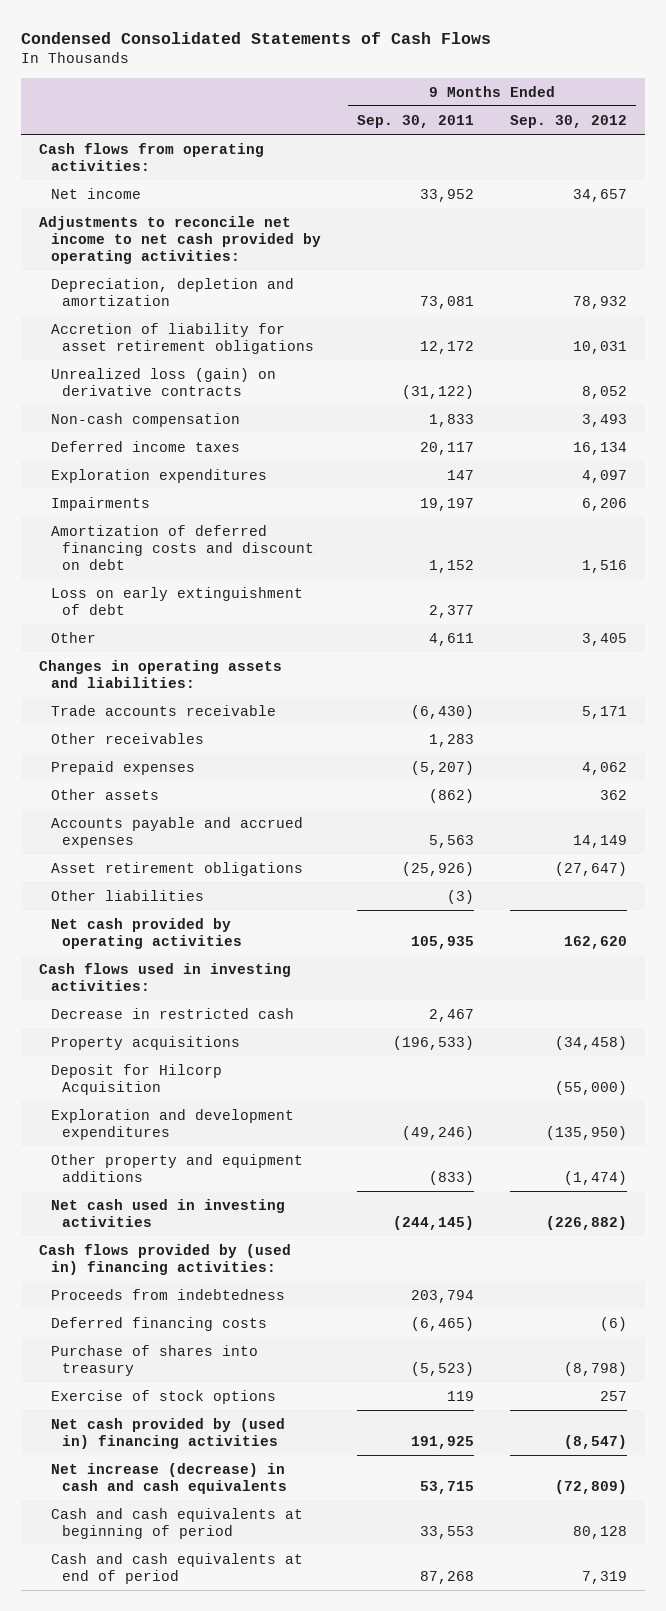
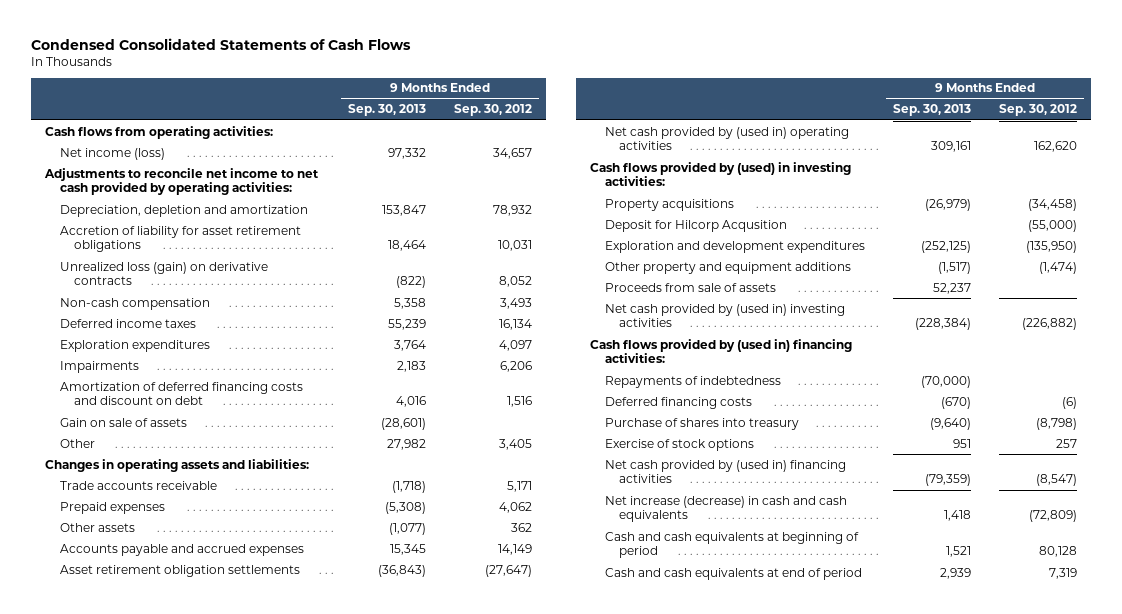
[356,114,474,128] Sep. 30, 2011 -> none
none -> [347,104,426,117] Sep. 30, 2013
[50,187,141,199] Net income -> [59,147,165,160] Net income (loss)
[50,586,303,615] Loss on early extinguishment of debt -> none
none -> [59,417,187,427] Gain on sale of assets
[50,732,204,744] Other receivables -> none
[50,889,204,901] Other liabilities -> none
[50,1007,294,1019] Decrease in restricted cash -> none
[50,861,303,876] Asset retirement obligations -> [59,564,300,577] Asset retirement obligation settlements
[50,917,243,949] Net cash provided by operating activities -> [604,126,849,151] Net cash provided by (used in) operating activities
[39,962,292,991] Cash flows used in investing activities: -> [590,161,852,187] Cash flows provided by (used) in investing activities:
[50,1063,222,1095] Deposit for Hilcorp Acquisition -> [604,219,787,232] Deposit for Hilcorp Acqusition
none -> [604,282,776,292] Proceeds from sale of assets
[50,1198,285,1227] Net cash used in investing activities -> [604,303,845,328] Net cash provided by (used in) investing activities
[50,1288,285,1300] Proceeds from indebtedness -> none
none -> [604,375,781,388] Repayments of indebtedness

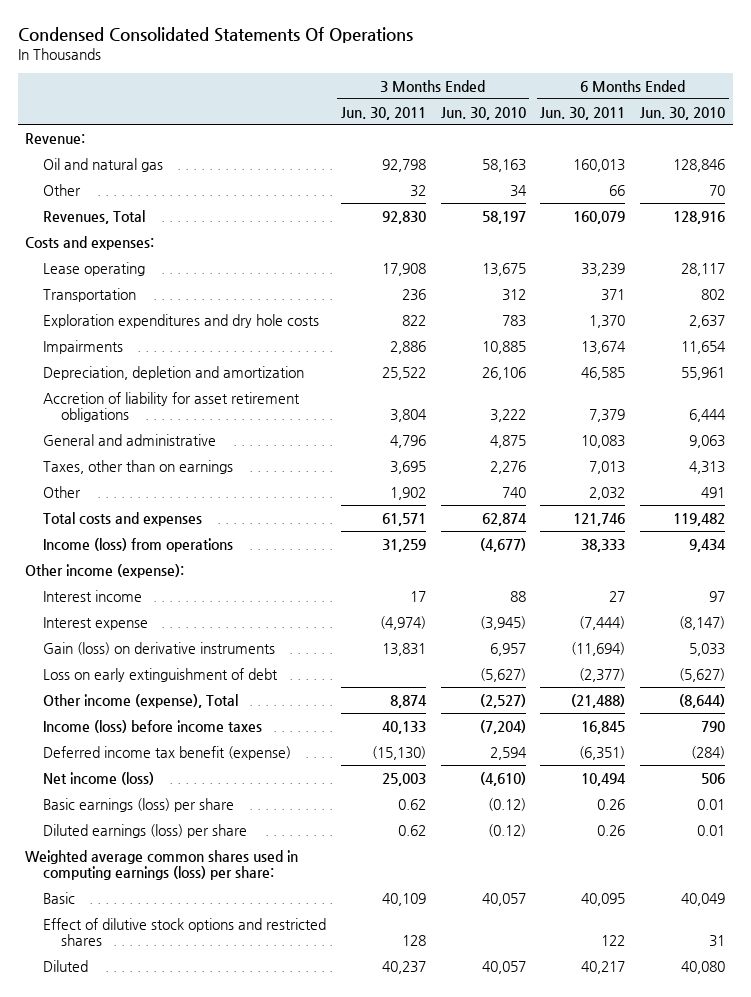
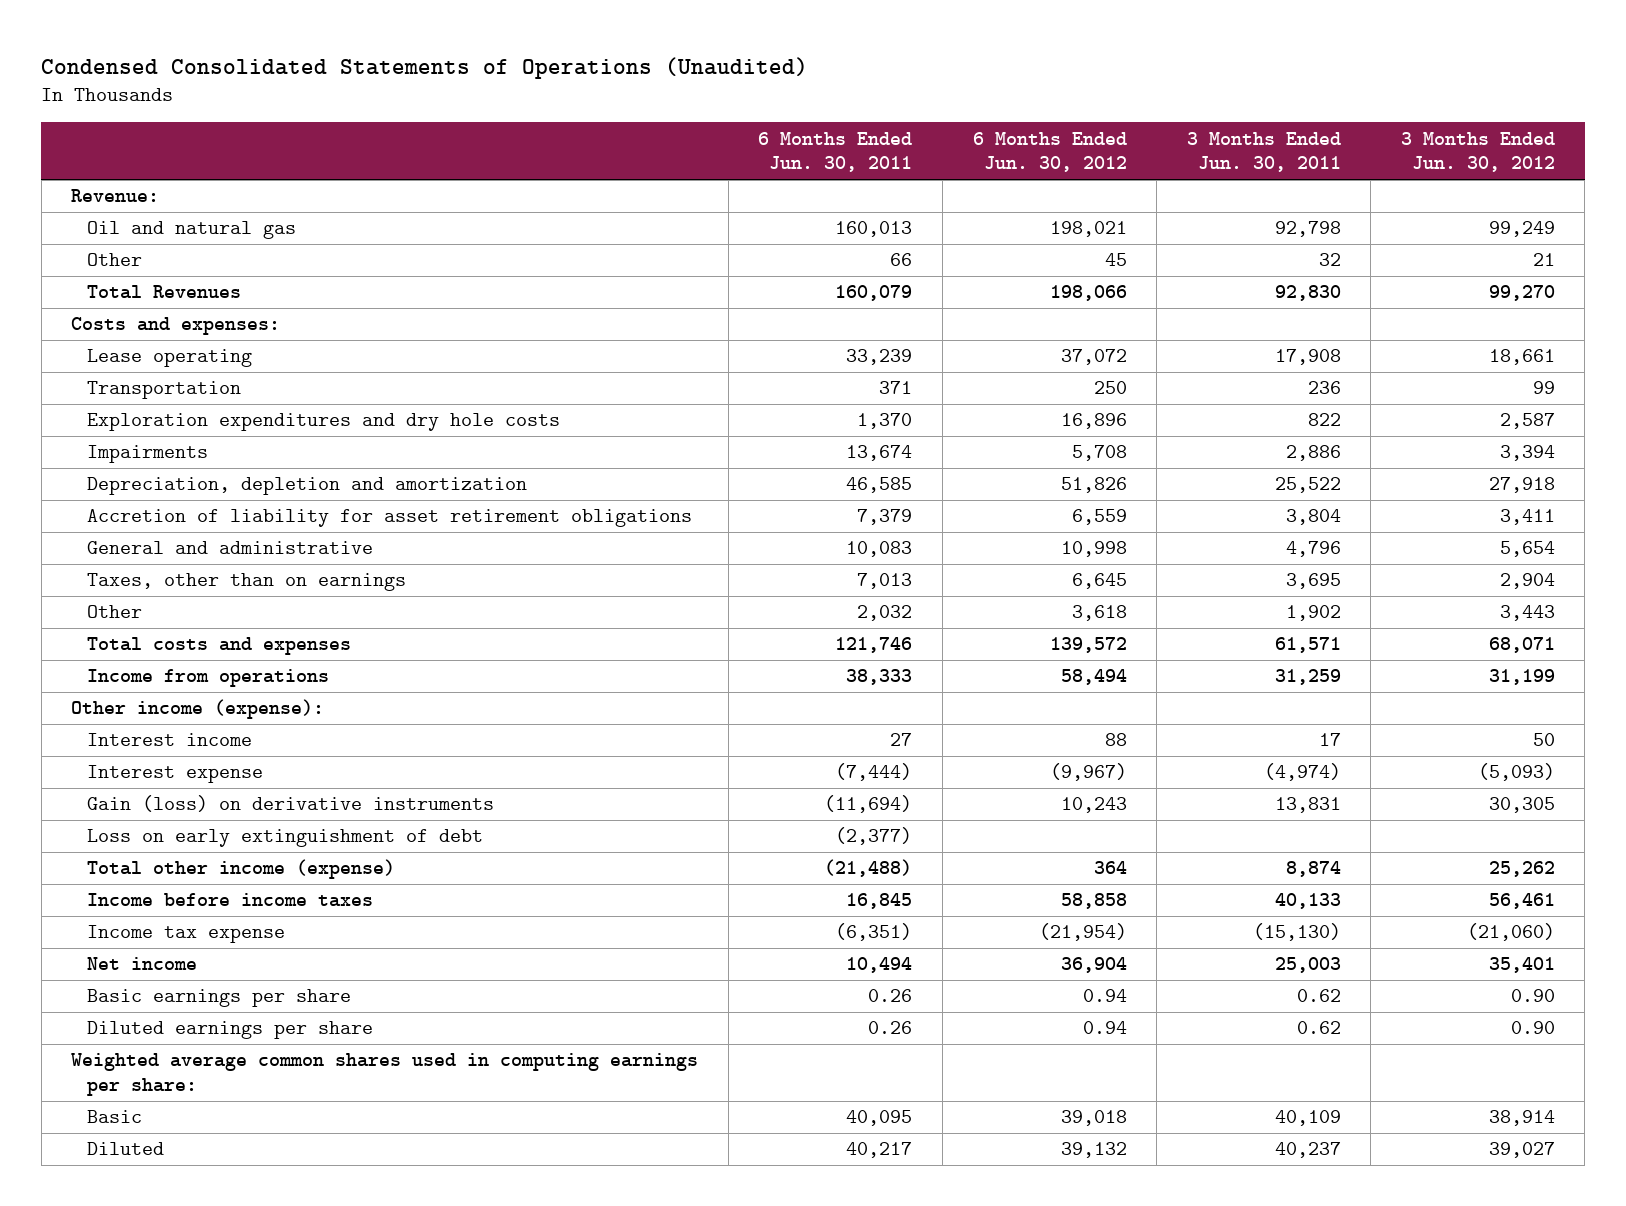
[17,26,413,43] Condensed Consolidated Statements Of Operations -> [41,56,809,79] Condensed Consolidated Statements of Operations (Unaudited)
[440,106,526,120] Jun. 30, 2010 -> none
[640,106,726,120] Jun. 30, 2010 -> none
none -> [972,131,1127,173] 6 Months Ended Jun. 30, 2012
none -> [1400,131,1555,173] 3 Months Ended Jun. 30, 2012
[42,209,145,224] Revenues, Total -> [87,285,242,300] Total Revenues
[42,537,233,552] Income (loss) from operations -> [87,669,330,688] Income from operations
[42,693,238,708] Other income (expense), Total -> [87,859,396,880] Total other income (expense)
[42,719,262,733] Income (loss) before income taxes -> [87,893,374,908] Income before income taxes
[42,745,291,760] Deferred income tax benefit (expense) -> [87,925,286,944] Income tax expense
[42,771,154,785] Net income (loss) -> [87,957,198,971] Net income
[42,797,234,812] Basic earnings (loss) per share -> [87,989,352,1008] Basic earnings per share
[42,823,247,838] Diluted earnings (loss) per share -> [87,1021,374,1040] Diluted earnings per share
[25,849,299,881] Weighted average common shares used in computing earnings (loss) per share: -> [71,1053,699,1097] Weighted average common shares used in computing earnings per share:
[42,917,326,947] Effect of dilutive stock options and restricted shares -> none

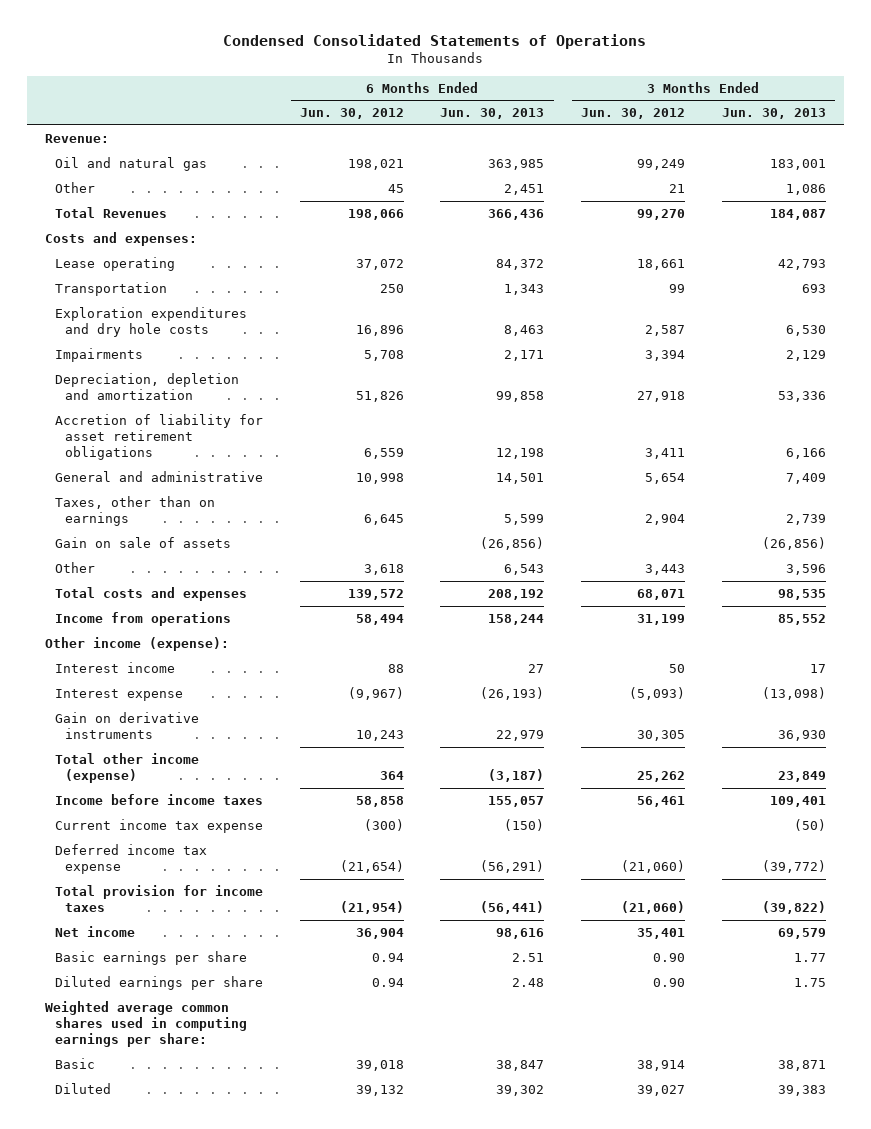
[41,56,809,79] Condensed Consolidated Statements of Operations (Unaudited) -> [223,34,647,50] Condensed Consolidated Statements of Operations
[758,131,913,173] 6 Months Ended Jun. 30, 2011 -> none
[1186,131,1341,173] 3 Months Ended Jun. 30, 2011 -> none
none -> [440,108,545,120] Jun. 30, 2013
none -> [721,108,826,120] Jun. 30, 2013
none -> [54,536,231,548] Gain on sale of assets
[87,829,484,848] Loss on early extinguishment of debt -> none
[87,795,495,813] Gain (loss) on derivative instruments -> [54,711,199,739] Gain on derivative instruments
none -> [54,818,263,833] Current income tax expense
none -> [54,843,207,874] Deferred income tax expense
[87,925,286,944] Income tax expense -> [54,884,263,912] Total provision for income taxes

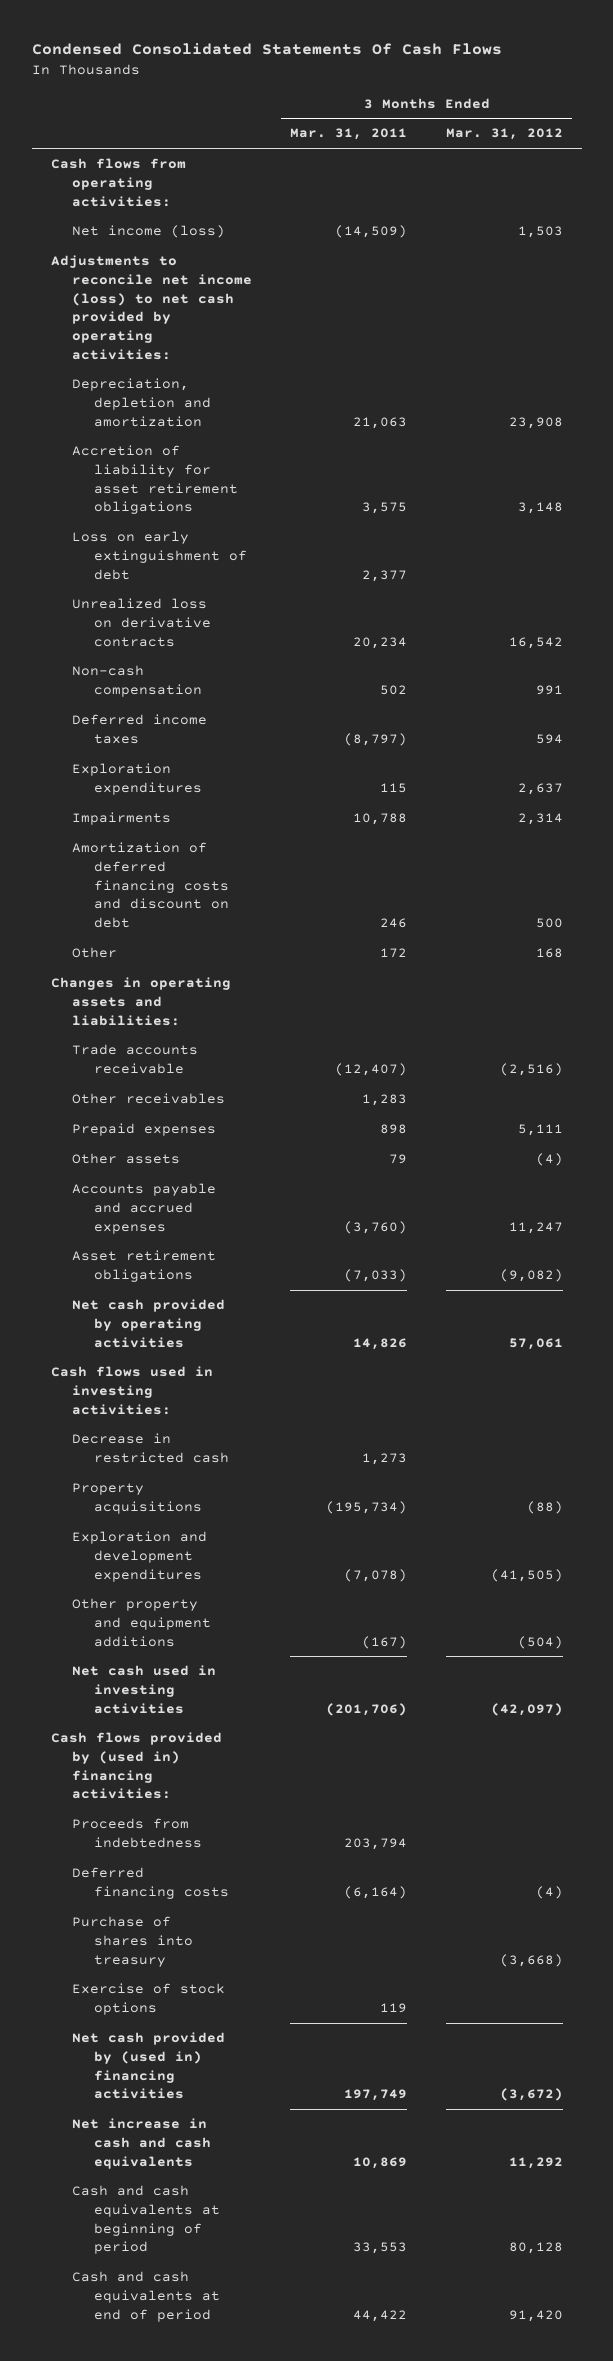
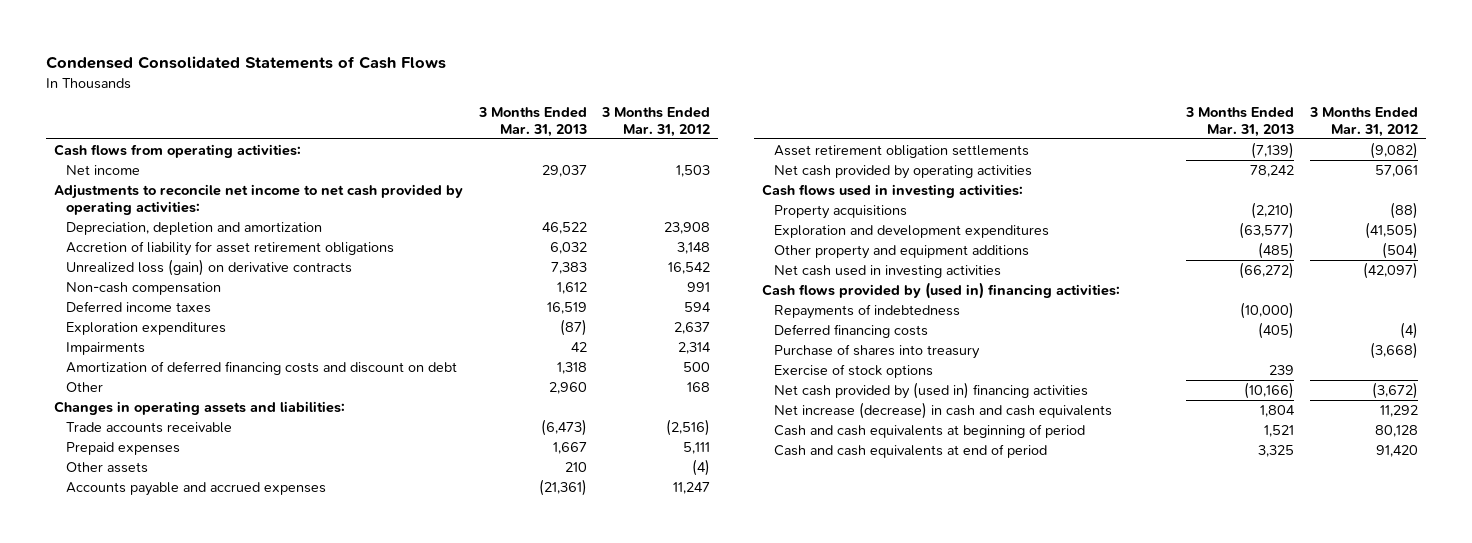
[31,43,502,56] Condensed Consolidated Statements Of Cash Flows -> [46,56,447,70] Condensed Consolidated Statements of Cash Flows
[290,128,408,141] Mar. 31, 2011 -> none
none -> [477,107,587,137] 3 Months Ended Mar. 31, 2013
[72,225,226,239] Net income (loss) -> [66,165,141,176] Net income
[50,255,253,360] Adjustments to reconcile net income (loss) to net cash provided by operating activities: -> [54,184,464,215] Adjustments to reconcile net income to net cash provided by operating activities:
[72,531,247,580] Loss on early extinguishment of debt -> none
[72,598,211,647] Unrealized loss on derivative contracts -> [66,259,353,277] Unrealized loss (gain) on derivative contracts
[72,1093,226,1105] Other receivables -> none
[72,1250,217,1282] Asset retirement obligations -> [774,145,1030,159] Asset retirement obligation settlements
[72,1433,229,1463] Decrease in restricted cash -> none
[72,1818,202,1848] Proceeds from indebtedness -> none
none -> [774,304,961,320] Repayments of indebtedness
[72,2118,211,2169] Net increase in cash and cash equivalents -> [774,402,1113,420] Net increase (decrease) in cash and cash equivalents

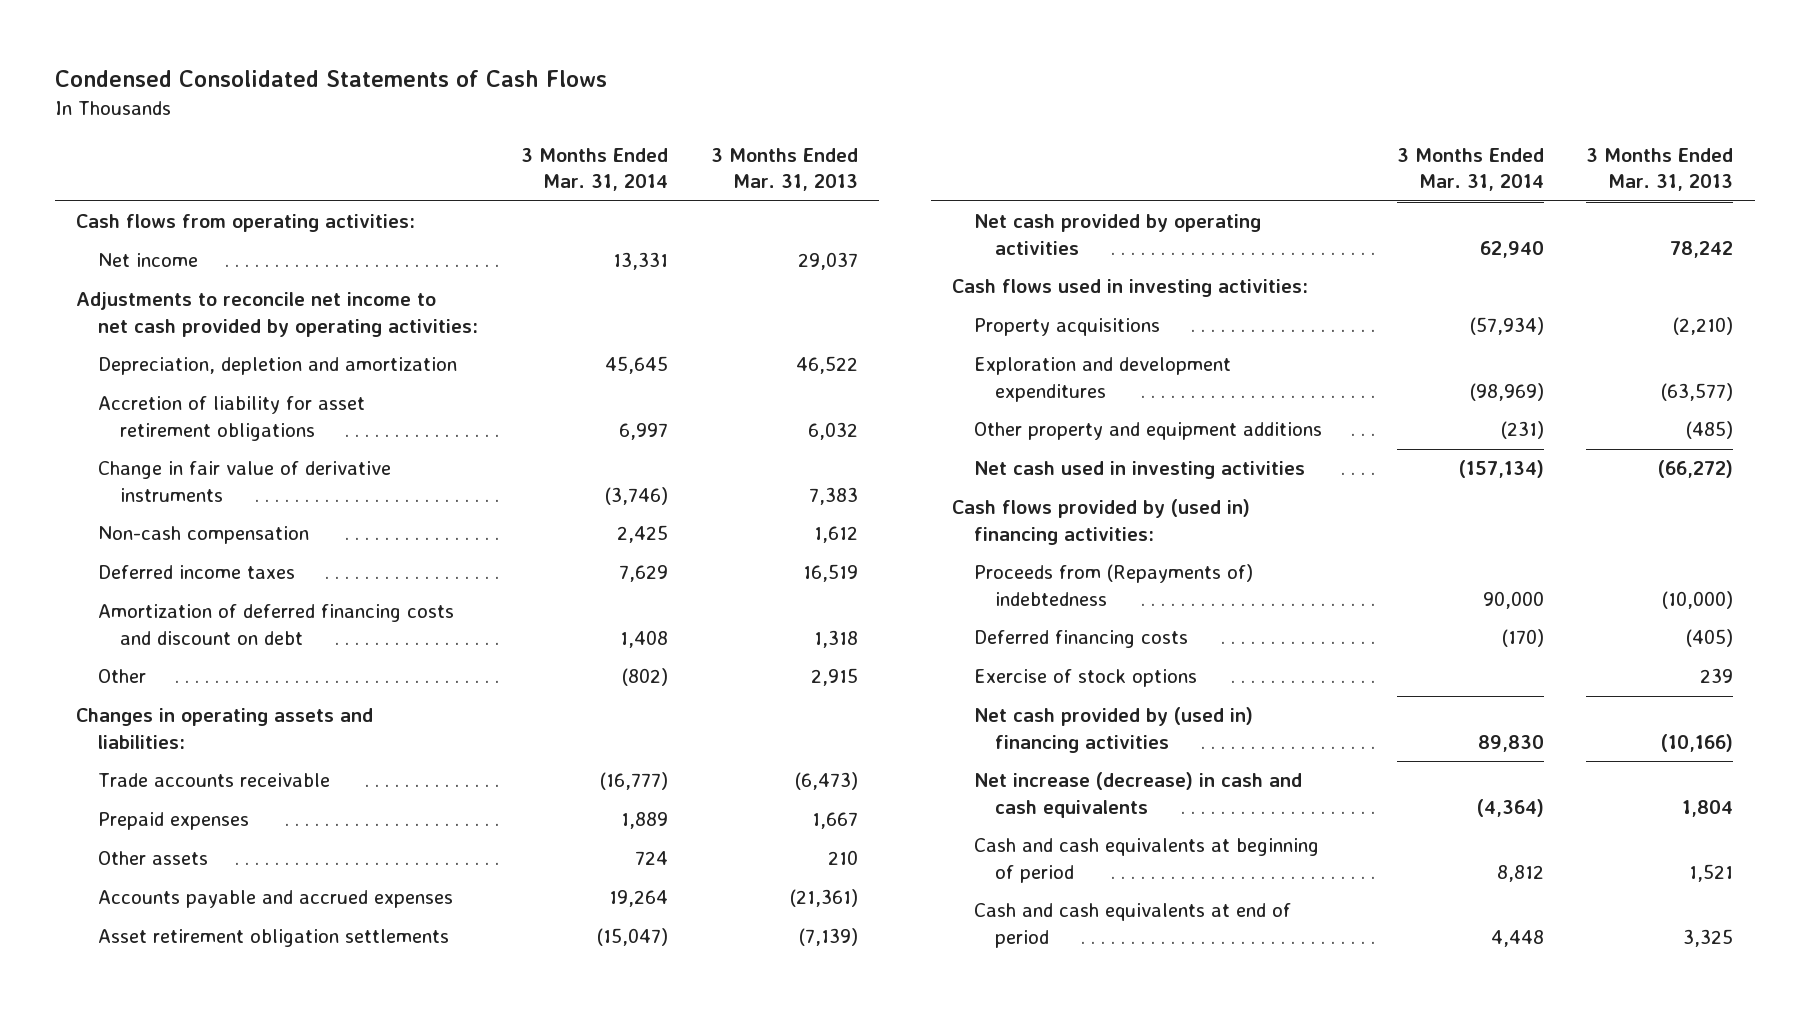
[601,107,711,137] 3 Months Ended Mar. 31, 2012 -> none
none -> [520,147,668,192] 3 Months Ended Mar. 31, 2014
[66,259,353,277] Unrealized loss (gain) on derivative contracts -> [97,461,391,502] Change in fair value of derivative instruments
[66,322,227,336] Exploration expenditures -> none
[66,342,146,356] Impairments -> none
[548,382,587,395] 2,960 -> [810,668,858,687] 2,915
[774,304,961,320] Repayments of indebtedness -> [973,564,1253,606] Proceeds from (Repayments of) indebtedness
[774,344,981,360] Purchase of shares into treasury -> none

